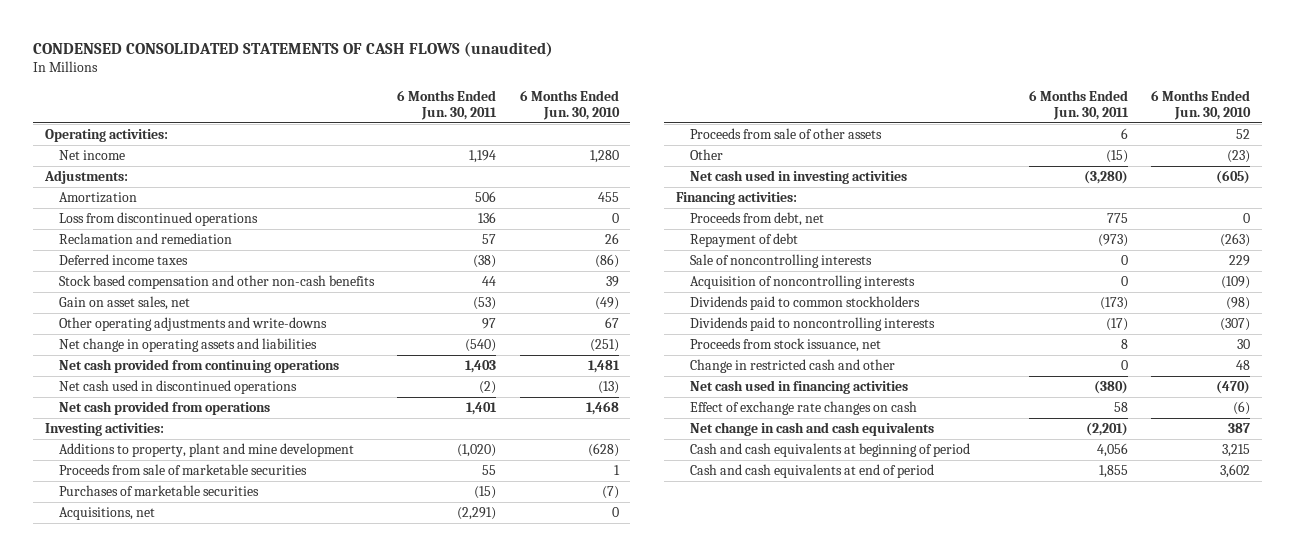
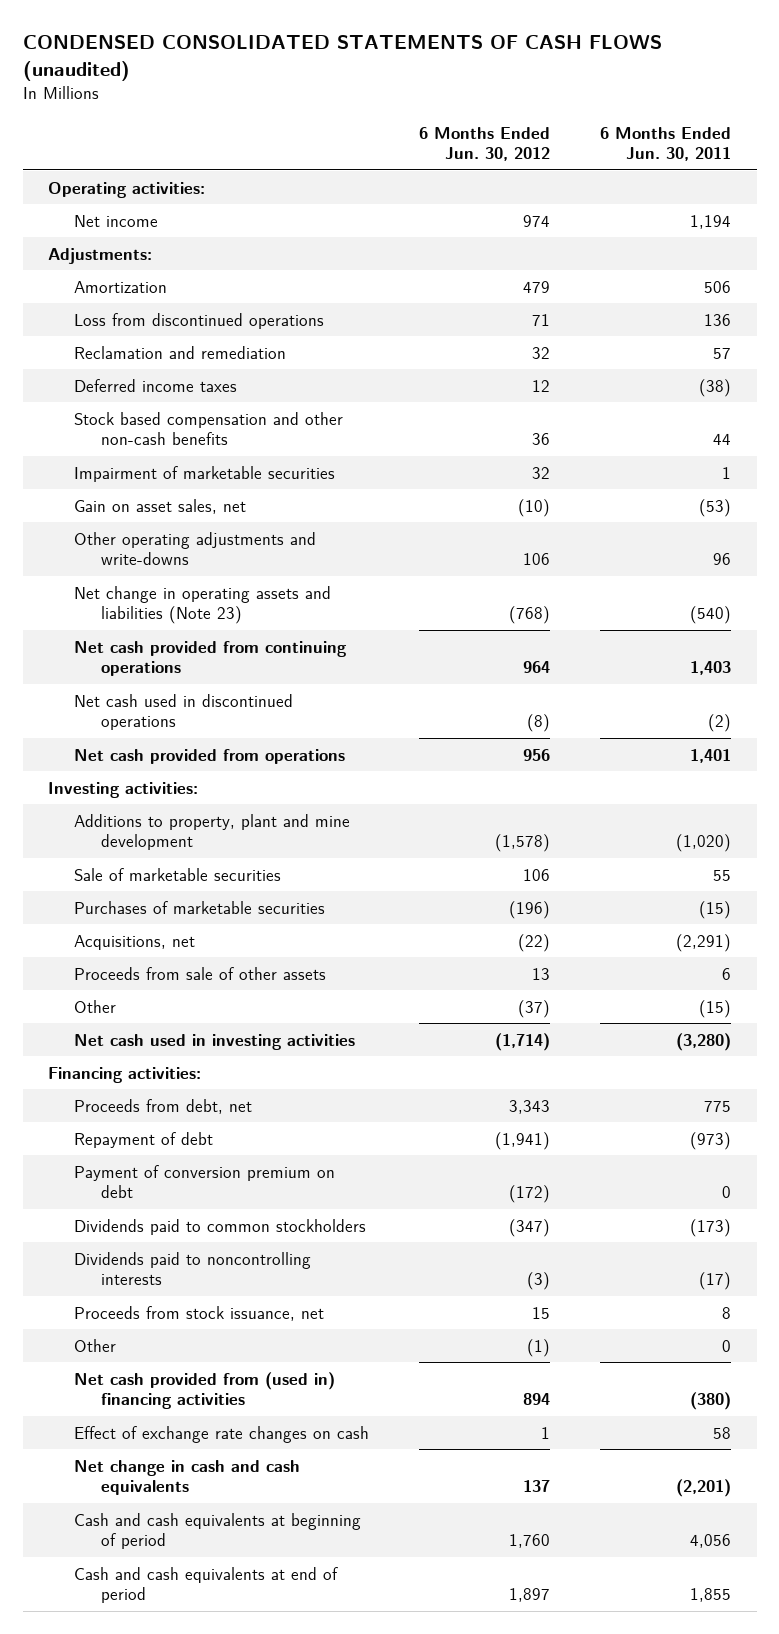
[519,90,620,121] 6 Months Ended Jun. 30, 2010 -> none
none -> [419,127,551,162] 6 Months Ended Jun. 30, 2012
none -> [74,465,336,482] Impairment of marketable securities
[482,318,497,330] 97 -> [713,552,732,565] 96
[58,338,317,353] Net change in operating assets and liabilities -> [74,585,332,624] Net change in operating assets and liabilities (Note 23)
[58,464,307,476] Proceeds from sale of marketable securities -> [74,867,282,881] Sale of marketable securities
[690,254,873,269] Sale of noncontrolling interests -> none
[690,275,916,290] Acquisition of noncontrolling interests -> none
none -> [74,1164,336,1198] Payment of conversion premium on debt
[690,359,896,374] Change in restricted cash and other -> [74,1338,117,1352] Other
[690,380,909,395] Net cash used in financing activities -> [74,1371,336,1409] Net cash provided from (used in) financing activities

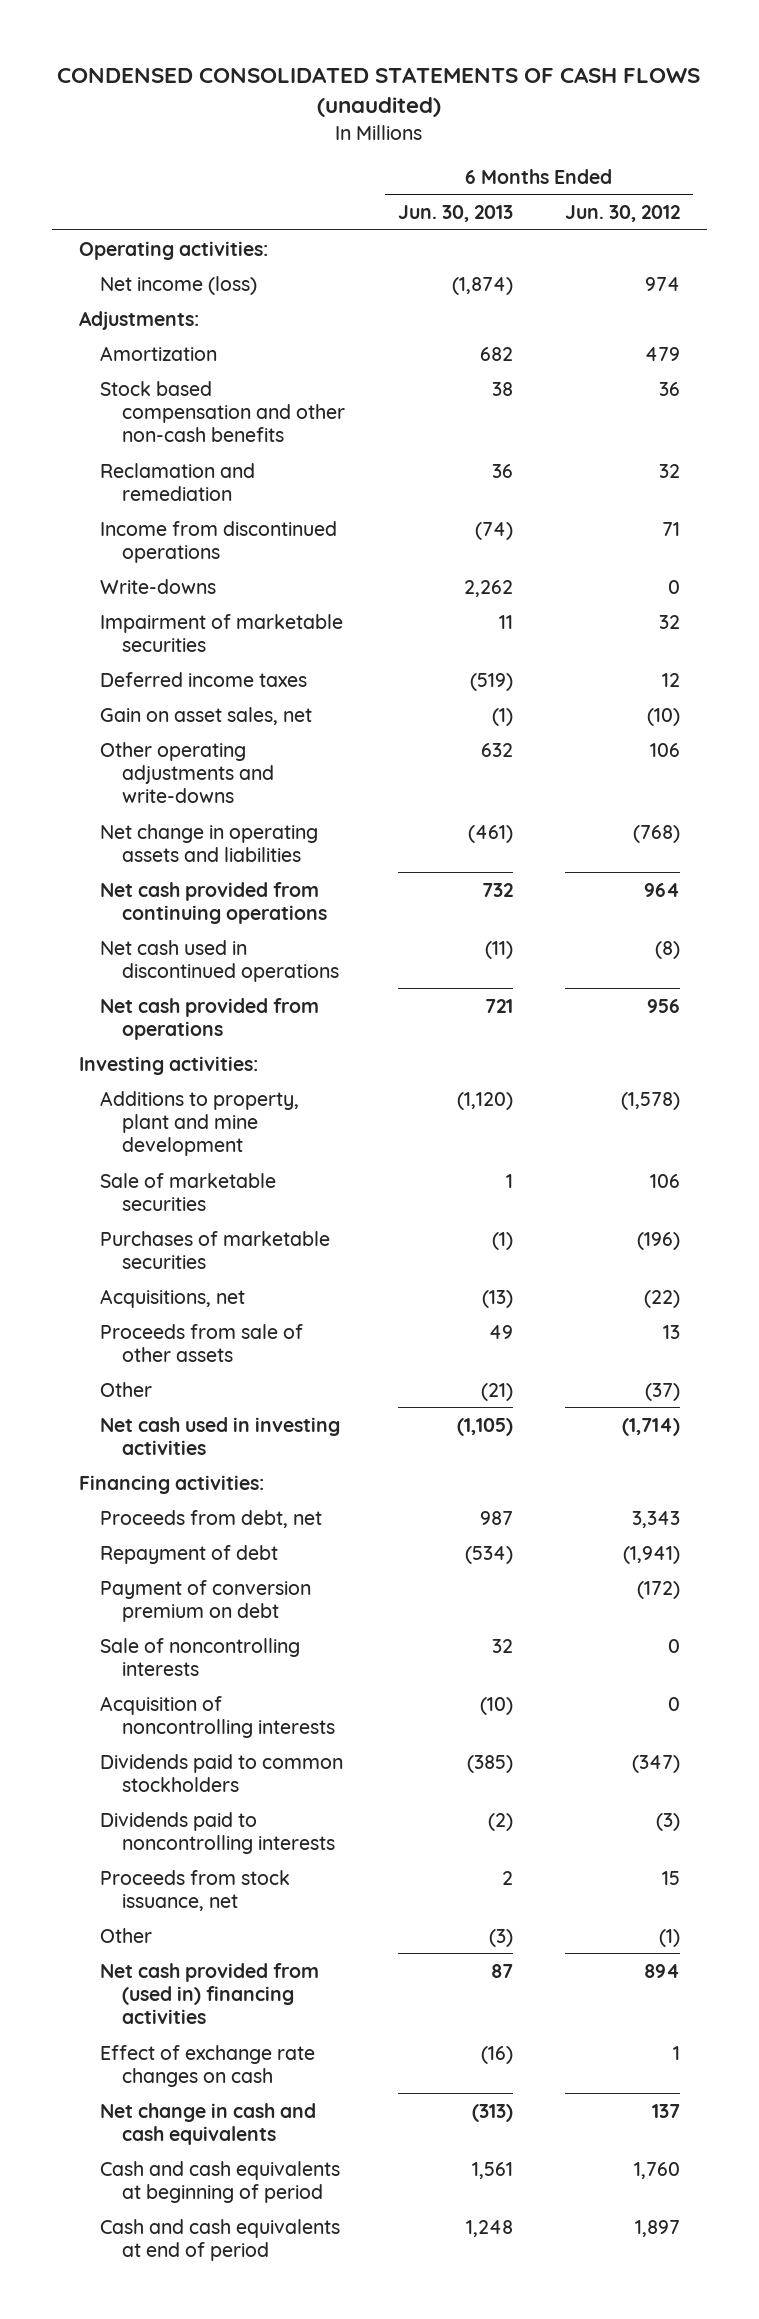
[600,127,732,162] 6 Months Ended Jun. 30, 2011 -> none
none -> [397,205,513,223] Jun. 30, 2013
[74,214,159,227] Net income -> [100,275,258,295] Net income (loss)
[74,312,325,329] Loss from discontinued operations -> none
[74,345,287,359] Reclamation and remediation -> [100,462,256,501] Reclamation and remediation
none -> [100,520,338,563] Income from discontinued operations
none -> [100,578,217,594] Write-downs
[74,378,238,392] Deferred income taxes -> [100,671,308,687] Deferred income taxes
[74,585,332,624] Net change in operating assets and liabilities (Note 23) -> [100,823,319,862] Net change in operating assets and liabilities
none -> [100,1637,301,1676] Sale of noncontrolling interests
none -> [100,1695,336,1738] Acquisition of noncontrolling interests

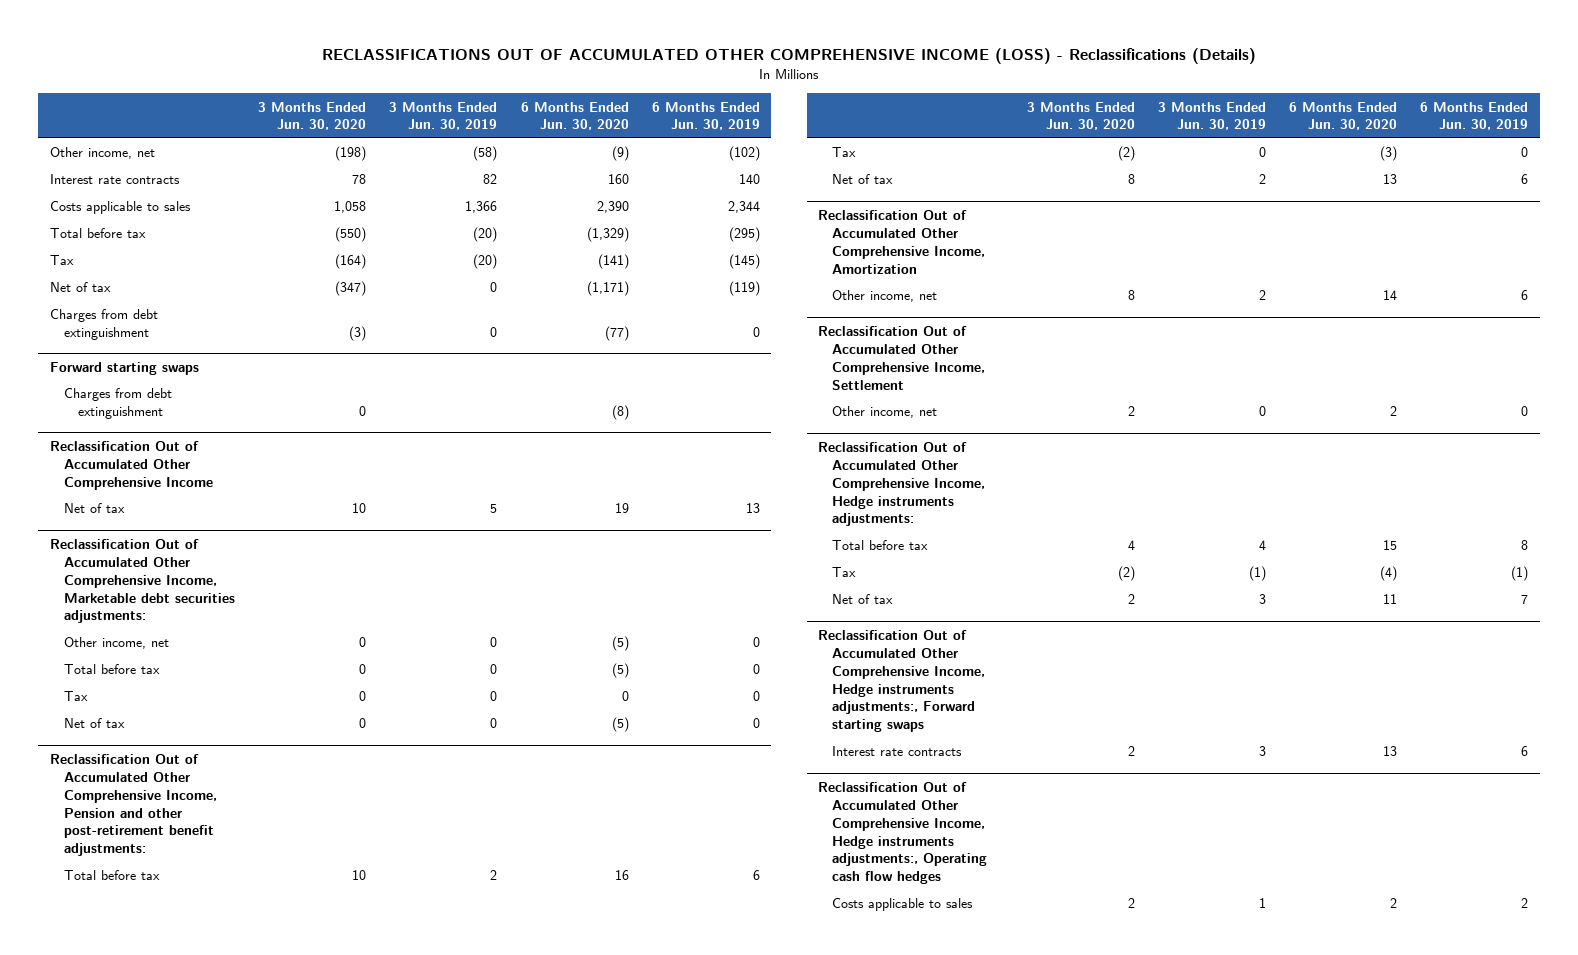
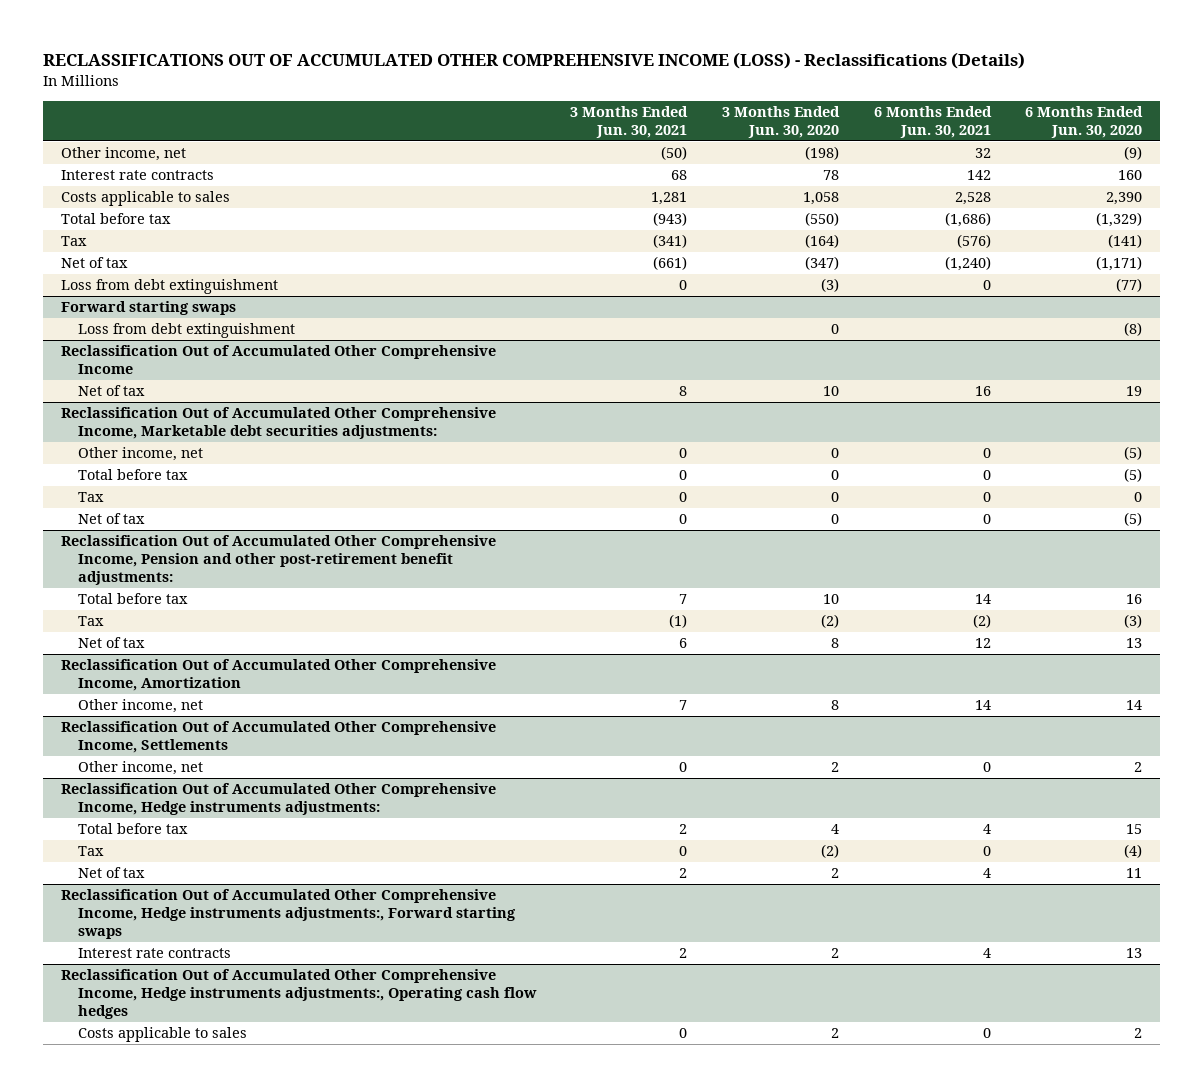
[389,101,498,131] 3 Months Ended Jun. 30, 2019 -> none
[651,101,760,131] 6 Months Ended Jun. 30, 2019 -> none
none -> [570,106,689,139] 3 Months Ended Jun. 30, 2021
none -> [873,106,992,139] 6 Months Ended Jun. 30, 2021
[50,309,159,341] Charges from debt extinguishment -> [60,279,278,295] Loss from debt extinguishment
[64,388,173,420] Charges from debt extinguishment -> [77,323,295,339] Loss from debt extinguishment
[818,326,986,390] Reclassification Out of Accumulated Other Comprehensive Income, Settlement -> [60,721,496,754] Reclassification Out of Accumulated Other Comprehensive Income, Settlements

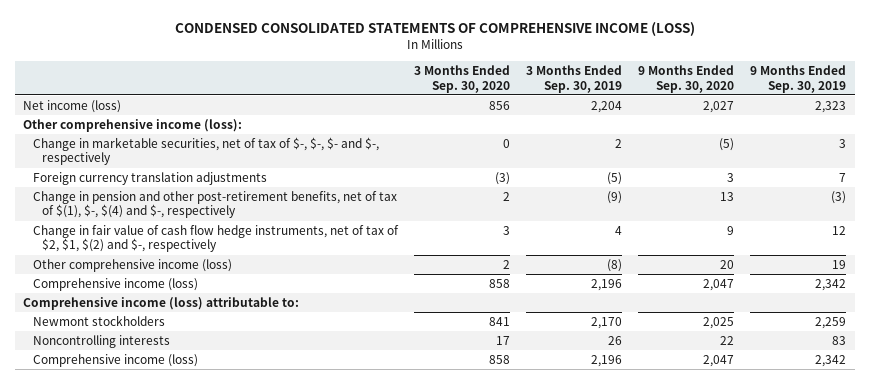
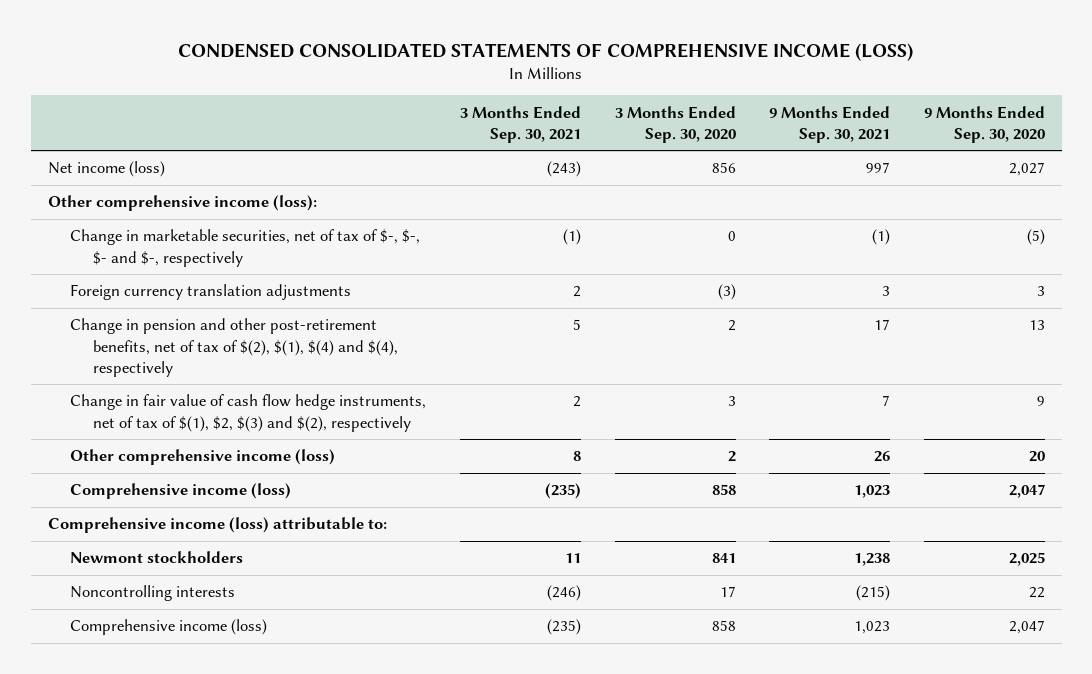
[526,65,623,93] 3 Months Ended Sep. 30, 2019 -> none
[750,65,847,93] 9 Months Ended Sep. 30, 2019 -> none
none -> [459,105,581,143] 3 Months Ended Sep. 30, 2021
none -> [769,105,891,143] 9 Months Ended Sep. 30, 2021
[32,191,397,219] Change in pension and other post-retirement benefits, net of tax of $(1), $-, $(4) and $-, respectively -> [70,318,399,377] Change in pension and other post-retirement benefits, net of tax of $(2), $(1), $(4) and $(4), respectively
[32,225,399,253] Change in fair value of cash flow hedge instruments, net of tax of $2, $1, $(2) and $-, respectively -> [70,394,427,432] Change in fair value of cash flow hedge instruments, net of tax of $(1), $2, $(3) and $(2), respectively

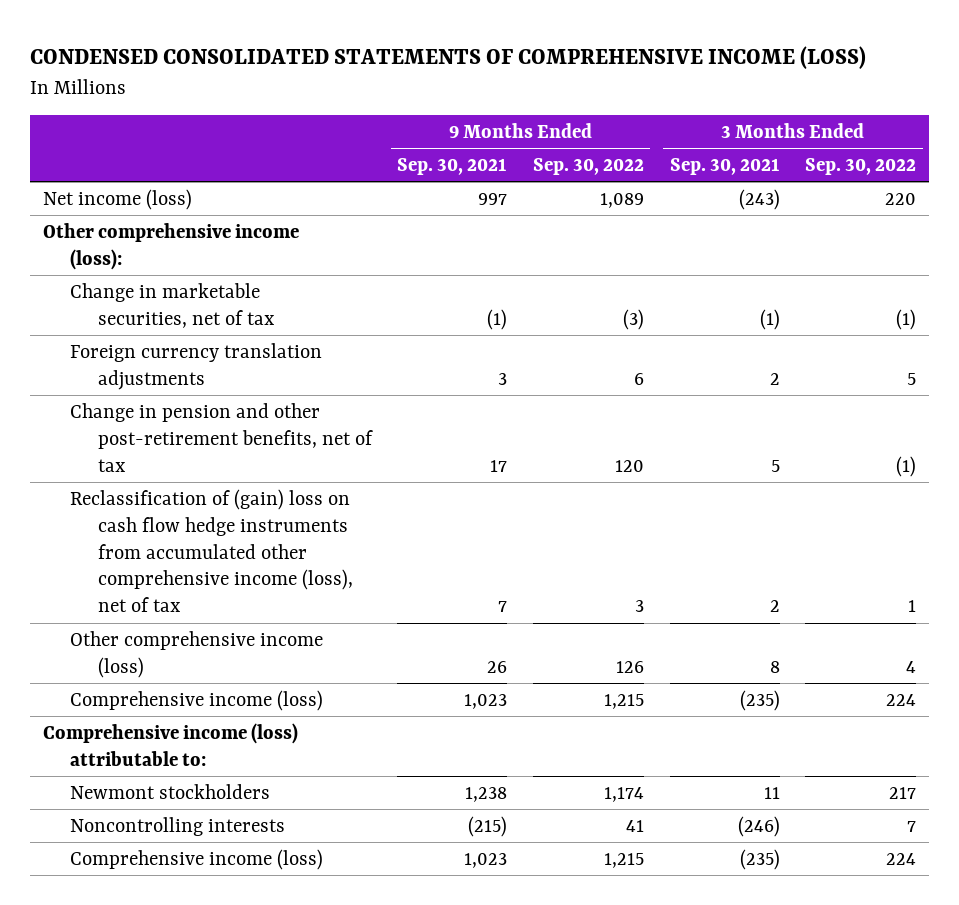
[614,105,736,143] 3 Months Ended Sep. 30, 2020 -> none
[923,105,1045,143] 9 Months Ended Sep. 30, 2020 -> none
none -> [532,158,644,176] Sep. 30, 2022
none -> [805,158,917,176] Sep. 30, 2022
[70,229,421,267] Change in marketable securities, net of tax of $-, $-, $- and $-, respectively -> [70,282,274,328] Change in marketable securities, net of tax
[70,394,427,432] Change in fair value of cash flow hedge instruments, net of tax of $(1), $2, $(3) and $(2), respectively -> none
[70,318,399,377] Change in pension and other post-retirement benefits, net of tax of $(2), $(1), $(4) and $(4), respectively -> [70,402,373,472] Change in pension and other post-retirement benefits, net of tax
none -> [70,488,353,613] Reclassification of (gain) loss on cash flow hedge instruments from accumulated other comprehensive income (loss), net of tax

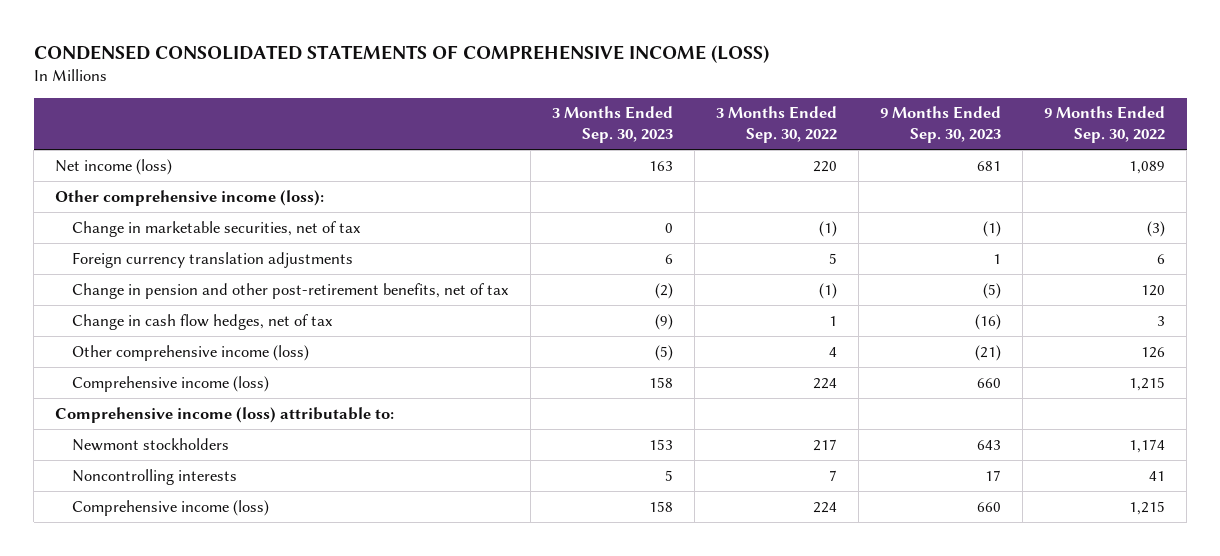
[397,158,508,176] Sep. 30, 2021 -> none
[669,158,780,176] Sep. 30, 2021 -> none
none -> [551,106,673,144] 3 Months Ended Sep. 30, 2023
none -> [879,106,1001,144] 9 Months Ended Sep. 30, 2023
[70,488,353,613] Reclassification of (gain) loss on cash flow hedge instruments from accumulated other comprehensive income (loss), net of tax -> [71,313,333,330] Change in cash flow hedges, net of tax

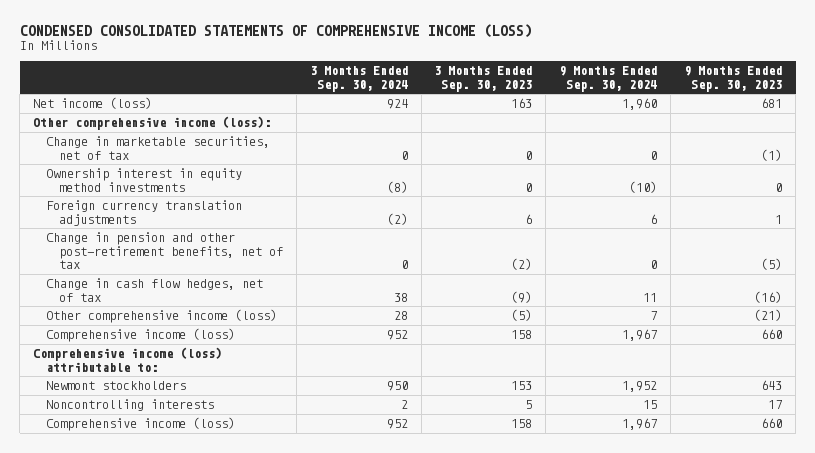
[715,106,837,144] 3 Months Ended Sep. 30, 2022 -> none
[1043,106,1165,144] 9 Months Ended Sep. 30, 2022 -> none
none -> [309,66,408,92] 3 Months Ended Sep. 30, 2024
none -> [559,66,658,92] 9 Months Ended Sep. 30, 2024
none -> [45,168,242,192] Ownership interest in equity method investments

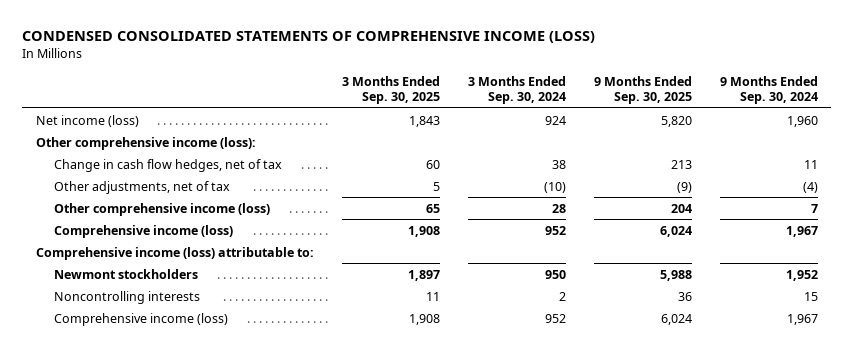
[434,66,533,92] 3 Months Ended Sep. 30, 2023 -> none
[684,66,783,92] 9 Months Ended Sep. 30, 2023 -> none
none -> [341,76,440,105] 3 Months Ended Sep. 30, 2025
none -> [593,76,692,105] 9 Months Ended Sep. 30, 2025
[45,136,270,160] Change in marketable securities, net of tax -> none
[45,168,242,192] Ownership interest in equity method investments -> none
[45,200,242,226] Foreign currency translation adjustments -> none
[45,232,283,270] Change in pension and other post-retirement benefits, net of tax -> none
none -> [53,180,230,194] Other adjustments, net of tax

